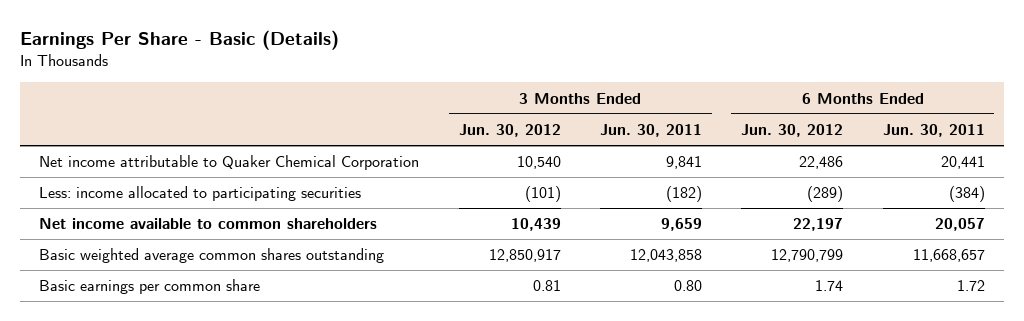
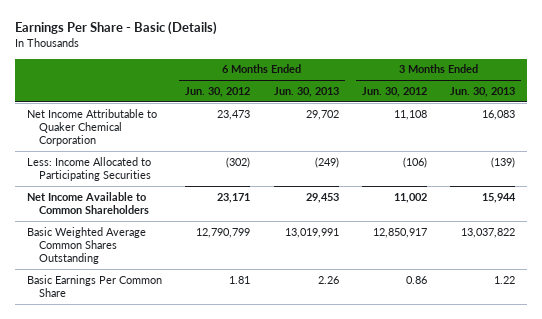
[599,124,702,138] Jun. 30, 2011 -> none
[882,124,985,138] Jun. 30, 2011 -> none
none -> [273,86,339,97] Jun. 30, 2013
none -> [450,86,516,97] Jun. 30, 2013
[39,155,420,171] Net income attributable to Quaker Chemical Corporation -> [26,108,157,146] Net Income Attributable to Quaker Chemical Corporation
[516,156,561,170] 10,540 -> [394,109,428,120] 11,108
[799,156,844,170] 22,486 -> [217,109,251,120] 23,473
[39,186,362,202] Less: income allocated to participating securities -> [26,156,151,181] Less: Income Allocated to Participating Securities
[524,186,561,203] (101) -> [403,156,428,168] (106)
[807,186,844,203] (289) -> [226,156,251,168] (302)
[39,218,378,230] Net income available to common shareholders -> [26,191,149,214] Net Income Available to Common Shareholders
[510,218,561,232] 10,439 -> [394,192,428,203] 11,002
[793,218,844,232] 22,197 -> [217,192,251,203] 23,171
[39,248,385,264] Basic weighted average common shares outstanding -> [26,226,146,264] Basic Weighted Average Common Shares Outstanding
[39,279,261,295] Basic earnings per common share -> [26,274,162,297] Basic Earnings Per Common Share
[532,280,561,292] 0.81 -> [406,275,428,284] 0.86
[815,280,844,292] 1.74 -> [229,275,251,284] 1.81

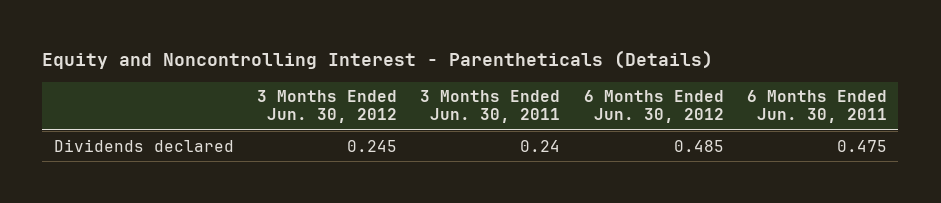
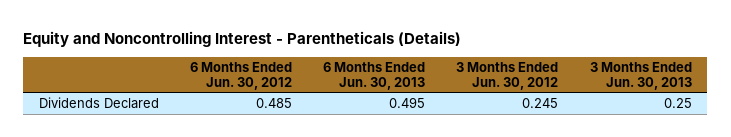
[420,90,561,124] 3 Months Ended Jun. 30, 2011 -> none
[746,90,887,124] 6 Months Ended Jun. 30, 2011 -> none
none -> [323,61,426,90] 6 Months Ended Jun. 30, 2013
none -> [589,61,692,90] 3 Months Ended Jun. 30, 2013
[54,138,235,152] Dividends declared -> [38,97,159,110] Dividends Declared

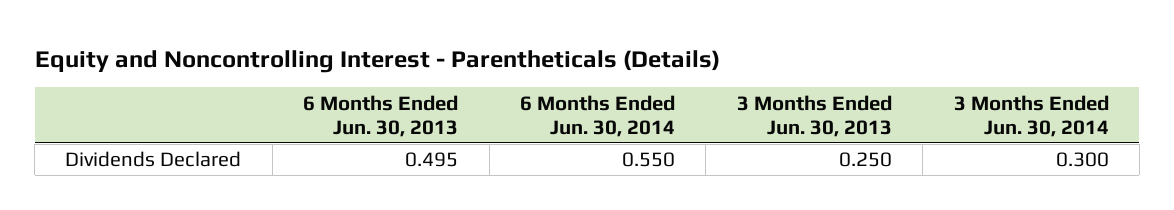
[190,61,293,90] 6 Months Ended Jun. 30, 2012 -> none
[456,61,559,90] 3 Months Ended Jun. 30, 2012 -> none
none -> [519,94,675,137] 6 Months Ended Jun. 30, 2014
none -> [953,94,1109,137] 3 Months Ended Jun. 30, 2014
[663,98,692,109] 0.25 -> [838,152,892,168] 0.250

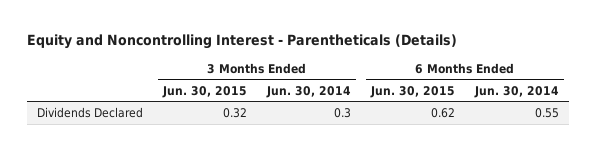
[303,94,459,137] 6 Months Ended Jun. 30, 2013 -> none
[736,94,892,137] 3 Months Ended Jun. 30, 2013 -> none
none -> [161,85,247,98] Jun. 30, 2015
none -> [369,85,455,98] Jun. 30, 2015
[621,152,675,168] 0.550 -> [534,108,559,119] 0.55
[1055,152,1109,168] 0.300 -> [333,108,351,119] 0.3

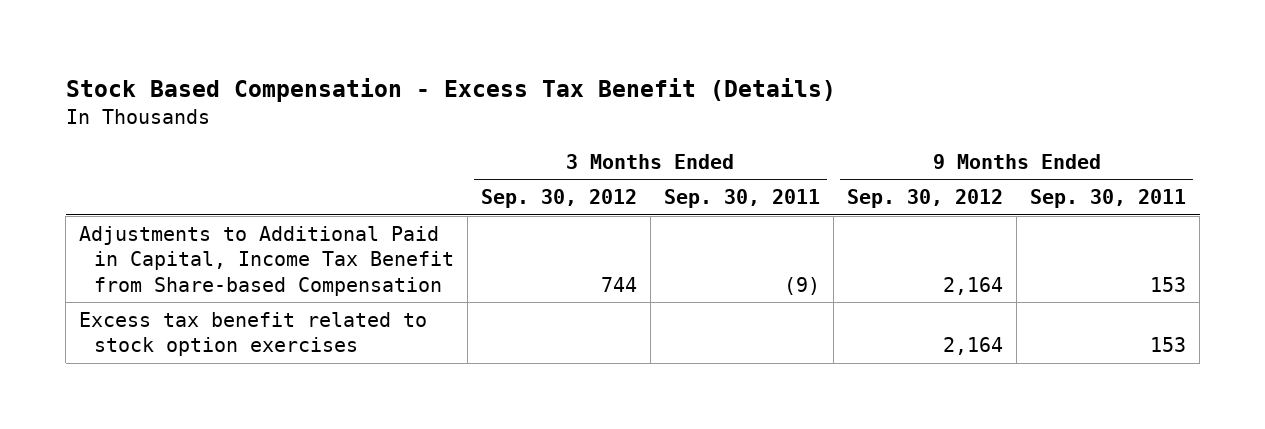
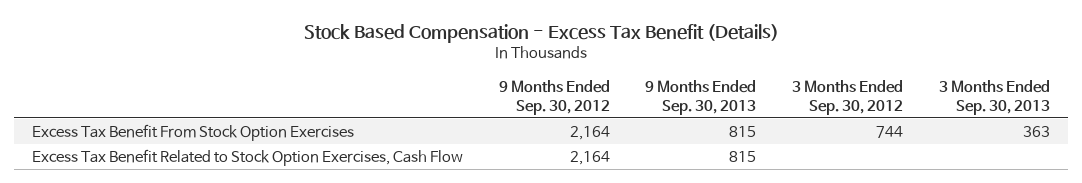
[663,189,820,209] Sep. 30, 2011 -> none
[1030,189,1187,209] Sep. 30, 2011 -> none
none -> [645,79,757,115] 9 Months Ended Sep. 30, 2013
none -> [938,79,1050,115] 3 Months Ended Sep. 30, 2013
[79,226,454,296] Adjustments to Additional Paid in Capital, Income Tax Benefit from Share-based Compensation -> [32,124,355,142] Excess Tax Benefit From Stock Option Exercises
[79,312,428,357] Excess tax benefit related to stock option exercises -> [32,149,464,167] Excess Tax Benefit Related to Stock Option Exercises, Cash Flow

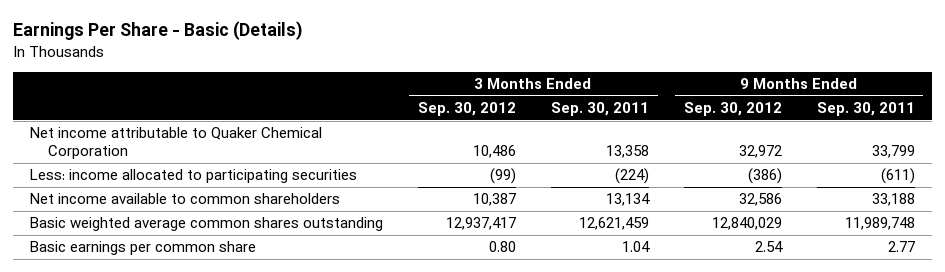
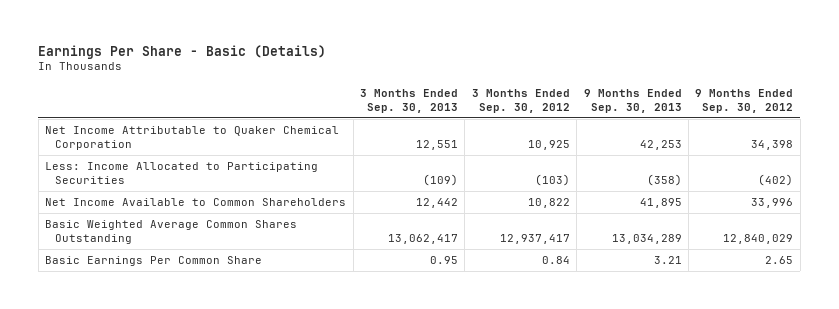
[550,102,649,117] Sep. 30, 2011 -> none
[816,102,915,117] Sep. 30, 2011 -> none
none -> [360,88,459,113] 3 Months Ended Sep. 30, 2013
none -> [583,88,682,113] 9 Months Ended Sep. 30, 2013
[30,127,323,160] Net income attributable to Quaker Chemical Corporation -> [45,126,340,151] Net Income Attributable to Quaker Chemical Corporation
[473,145,517,159] 10,486 -> [527,140,570,151] 10,925
[738,145,782,159] 32,972 -> [751,140,794,151] 34,398
[30,169,358,184] Less: income allocated to participating securities -> [45,162,319,185] Less: Income Allocated to Participating Securities
[490,168,517,185] (99) -> [534,174,570,187] (103)
[747,168,782,185] (386) -> [758,174,794,187] (402)
[30,193,341,205] Net income available to common shareholders -> [45,198,347,207] Net Income Available to Common Shareholders
[473,193,517,207] 10,387 -> [527,198,570,209] 10,822
[738,193,782,207] 32,586 -> [751,198,794,209] 33,996
[30,217,384,232] Basic weighted average common shares outstanding -> [45,220,298,245] Basic Weighted Average Common Shares Outstanding
[30,241,257,256] Basic earnings per common share -> [45,256,263,267] Basic Earnings Per Common Share
[489,241,517,253] 0.80 -> [541,256,570,265] 0.84
[754,241,783,253] 2.54 -> [765,256,794,265] 2.65

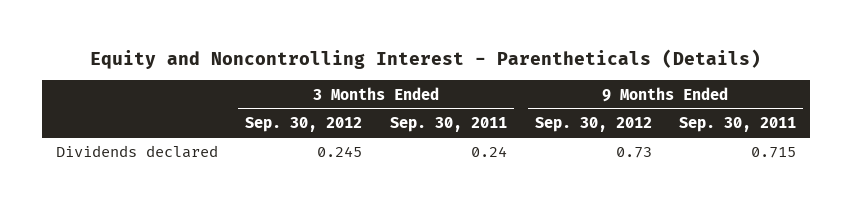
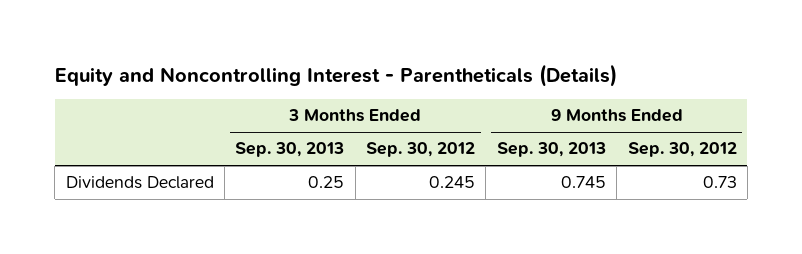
[389,117,507,133] Sep. 30, 2011 -> none
[679,117,797,133] Sep. 30, 2011 -> none
none -> [235,142,345,158] Sep. 30, 2013
none -> [496,142,606,158] Sep. 30, 2013
[55,145,218,159] Dividends declared -> [65,176,214,190] Dividends Declared

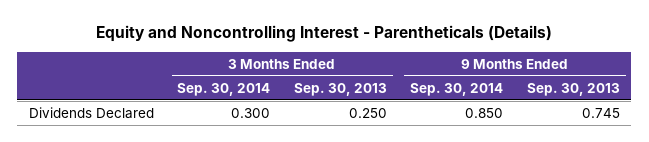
[366,142,476,158] Sep. 30, 2012 -> none
[627,142,737,158] Sep. 30, 2012 -> none
none -> [177,82,271,96] Sep. 30, 2014
none -> [410,82,504,96] Sep. 30, 2014
[308,176,345,189] 0.25 -> [348,107,387,118] 0.250

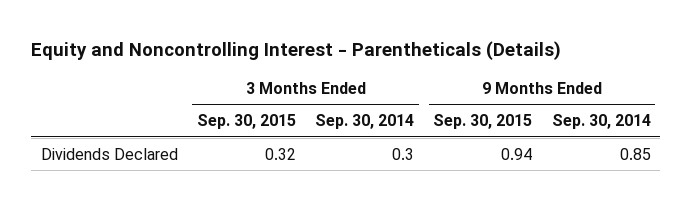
[293,82,387,96] Sep. 30, 2013 -> none
[526,82,620,96] Sep. 30, 2013 -> none
none -> [197,114,297,130] Sep. 30, 2015
none -> [433,114,533,130] Sep. 30, 2015
[231,107,271,118] 0.300 -> [392,147,415,160] 0.3
[465,107,504,118] 0.850 -> [619,147,651,160] 0.85

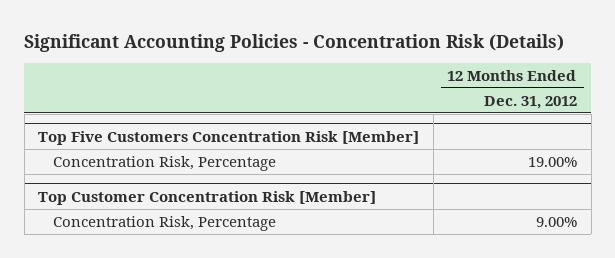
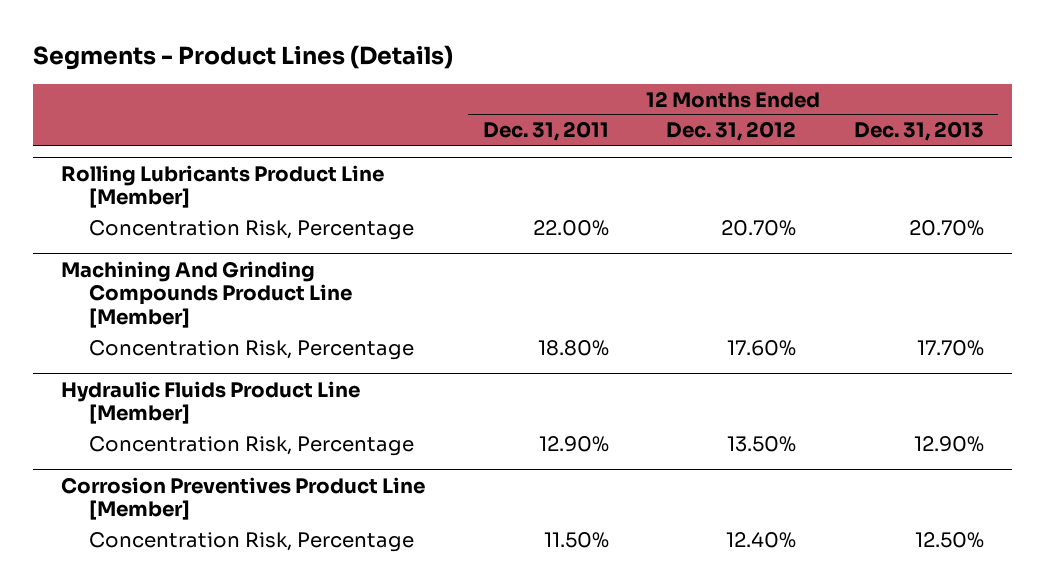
[24,33,565,52] Significant Accounting Policies - Concentration Risk (Details) -> [32,45,453,71] Segments - Product Lines (Details)
none -> [482,121,609,142] Dec. 31, 2011
none -> [853,121,984,142] Dec. 31, 2013
[38,130,420,145] Top Five Customers Concentration Risk [Member] -> none
[38,190,377,205] Top Customer Concentration Risk [Member] -> none
none -> [61,164,385,209] Rolling Lubricants Product Line [Member]
[527,156,577,167] 19.00% -> [721,219,797,236] 20.70%
none -> [61,260,352,329] Machining And Grinding Compounds Product Line [Member]
[535,216,577,227] 9.00% -> [727,339,797,356] 17.60%
none -> [61,380,361,425] Hydraulic Fluids Product Line [Member]
none -> [88,435,414,456] Concentration Risk, Percentage
none -> [61,476,426,521] Corrosion Preventives Product Line [Member]
none -> [88,531,414,552] Concentration Risk, Percentage

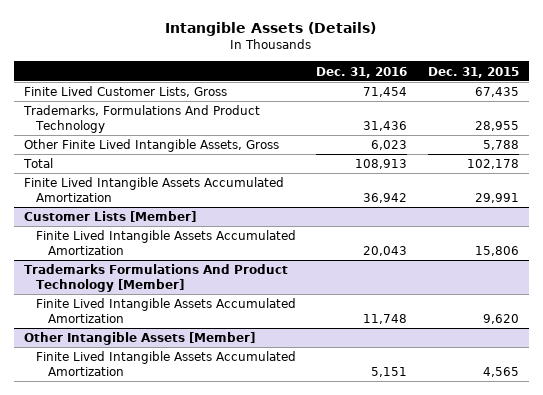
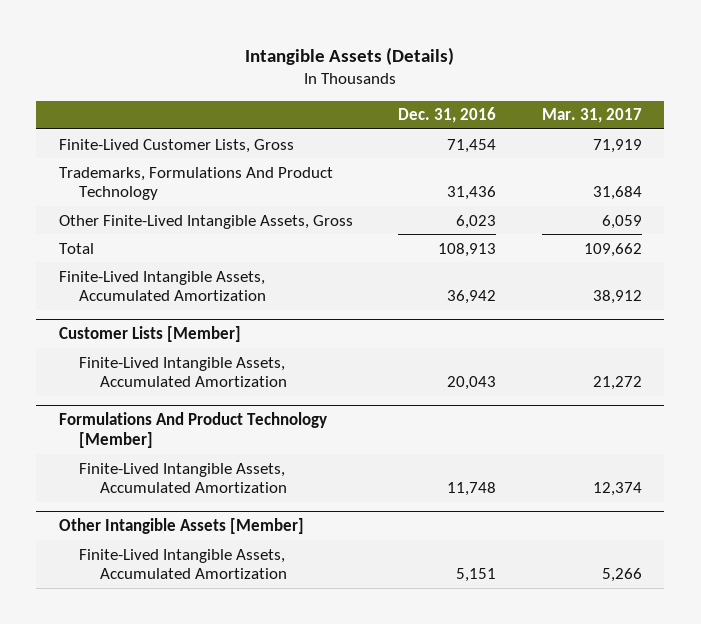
[427,66,519,78] Dec. 31, 2015 -> none
none -> [541,108,642,124] Mar. 31, 2017
[24,86,228,98] Finite Lived Customer Lists, Gross -> [59,138,295,153] Finite-Lived Customer Lists, Gross
[24,139,280,153] Other Finite Lived Intangible Assets, Gross -> [59,214,354,229] Other Finite-Lived Intangible Assets, Gross
[24,177,285,202] Finite Lived Intangible Assets Accumulated Amortization -> [59,270,267,302] Finite-Lived Intangible Assets, Accumulated Amortization
[36,230,297,255] Finite Lived Intangible Assets Accumulated Amortization -> [79,356,287,388] Finite-Lived Intangible Assets, Accumulated Amortization
[24,264,289,292] Trademarks Formulations And Product Technology [Member] -> [59,412,328,449] Formulations And Product Technology [Member]
[36,298,297,323] Finite Lived Intangible Assets Accumulated Amortization -> [79,462,287,494] Finite-Lived Intangible Assets, Accumulated Amortization
[36,351,297,376] Finite Lived Intangible Assets Accumulated Amortization -> [79,548,287,580] Finite-Lived Intangible Assets, Accumulated Amortization

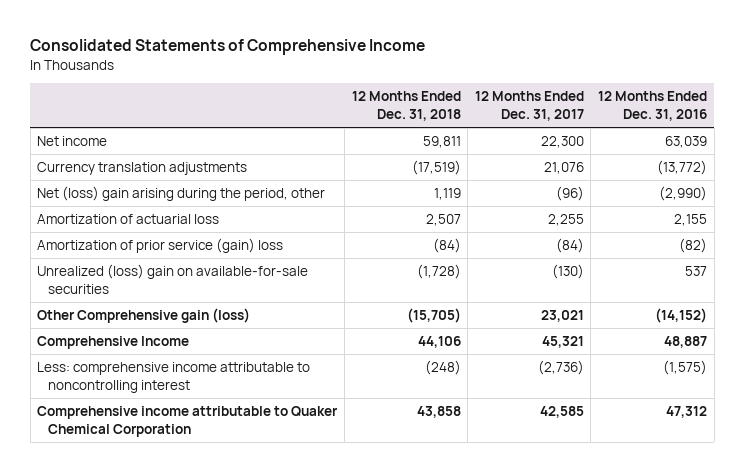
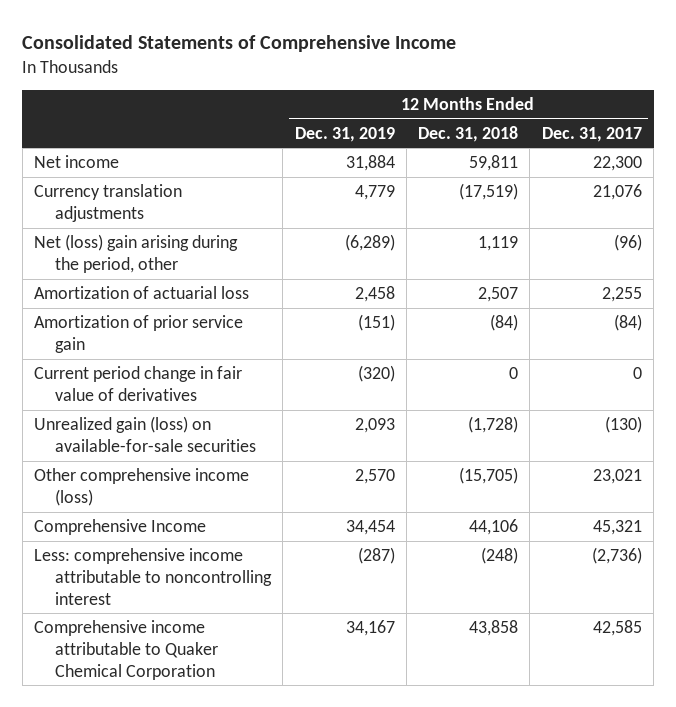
[598,91,708,121] 12 Months Ended Dec. 31, 2016 -> none
none -> [294,126,395,142] Dec. 31, 2019
[37,238,284,254] Amortization of prior service (gain) loss -> [34,314,244,353] Amortization of prior service gain
none -> [34,365,243,401] Current period change in fair value of derivatives
[37,264,309,294] Unrealized (loss) gain on available-for-sale securities -> [34,415,256,452] Unrealized gain (loss) on available-for-sale securities
[37,308,251,324] Other Comprehensive gain (loss) -> [34,467,250,506] Other comprehensive income (loss)

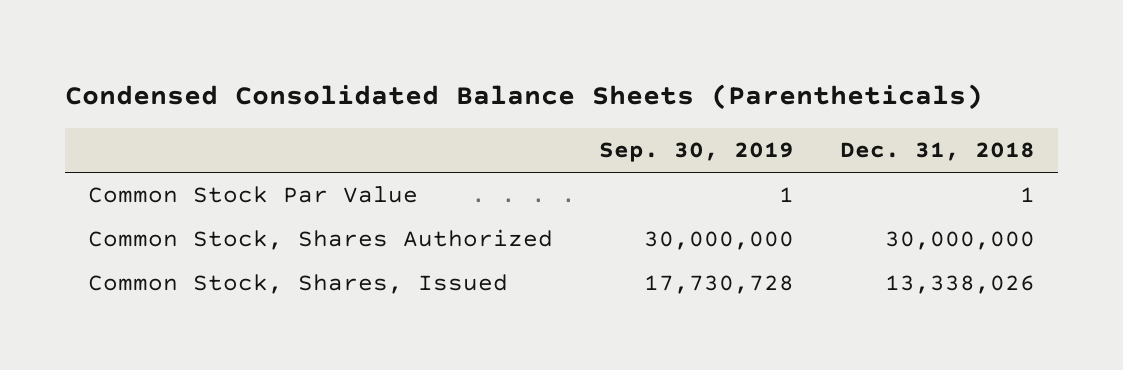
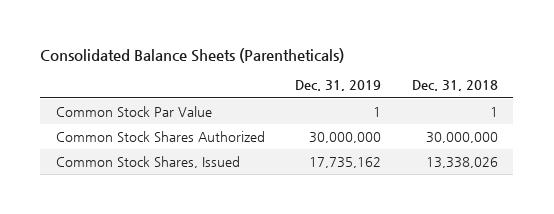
[65,83,984,110] Condensed Consolidated Balance Sheets (Parentheticals) -> [40,47,345,63] Consolidated Balance Sheets (Parentheticals)
[599,142,795,163] Sep. 30, 2019 -> none
none -> [295,80,382,92] Dec. 31, 2019
[88,229,554,251] Common Stock, Shares Authorized -> [55,131,265,143] Common Stock Shares Authorized
[88,274,509,295] Common Stock, Shares, Issued -> [55,156,240,169] Common Stock Shares, Issued

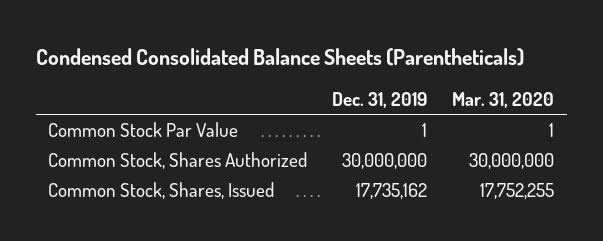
[40,47,345,63] Consolidated Balance Sheets (Parentheticals) -> [35,48,524,67] Condensed Consolidated Balance Sheets (Parentheticals)
[412,80,499,92] Dec. 31, 2018 -> none
none -> [452,91,555,108] Mar. 31, 2020
[55,131,265,143] Common Stock Shares Authorized -> [48,151,308,169] Common Stock, Shares Authorized
[55,156,240,169] Common Stock Shares, Issued -> [48,181,275,199] Common Stock, Shares, Issued

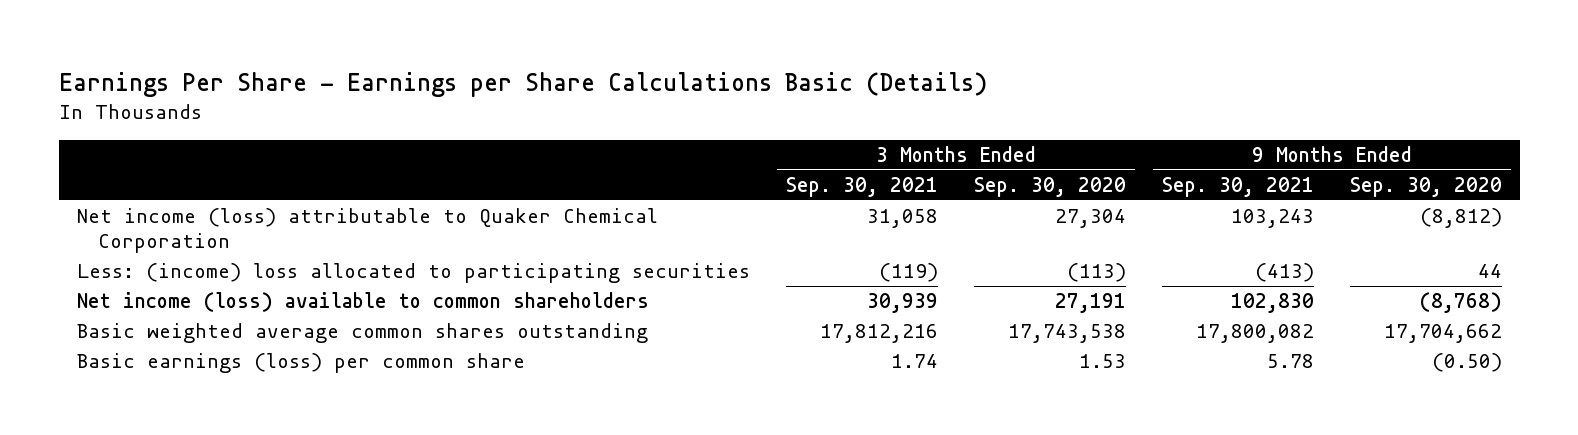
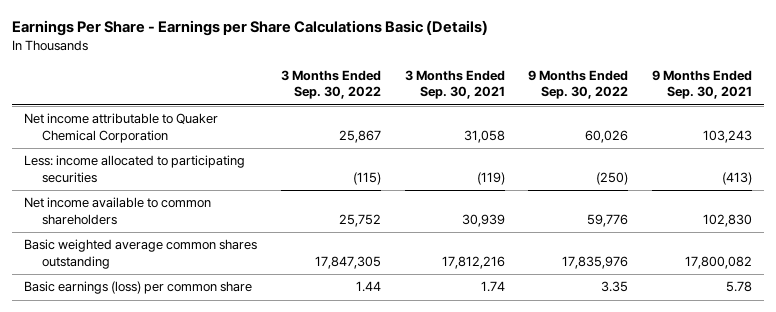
[973,176,1126,197] Sep. 30, 2020 -> none
[1349,176,1502,197] Sep. 30, 2020 -> none
none -> [280,69,381,100] 3 Months Ended Sep. 30, 2022
none -> [528,69,629,100] 9 Months Ended Sep. 30, 2022
[76,208,658,253] Net income (loss) attributable to Quaker Chemical Corporation -> [24,113,219,143] Net income attributable to Quaker Chemical Corporation
[76,263,750,284] Less: (income) loss allocated to participating securities -> [24,155,246,183] Less: income allocated to participating securities
[76,292,649,313] Net income (loss) available to common shareholders -> [24,197,212,225] Net income available to common shareholders

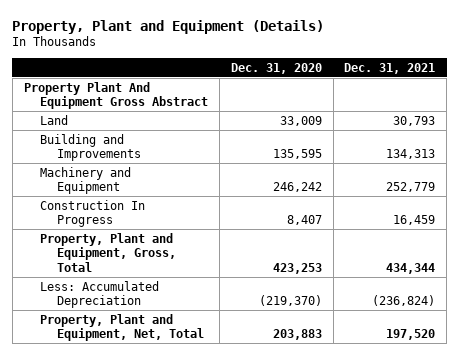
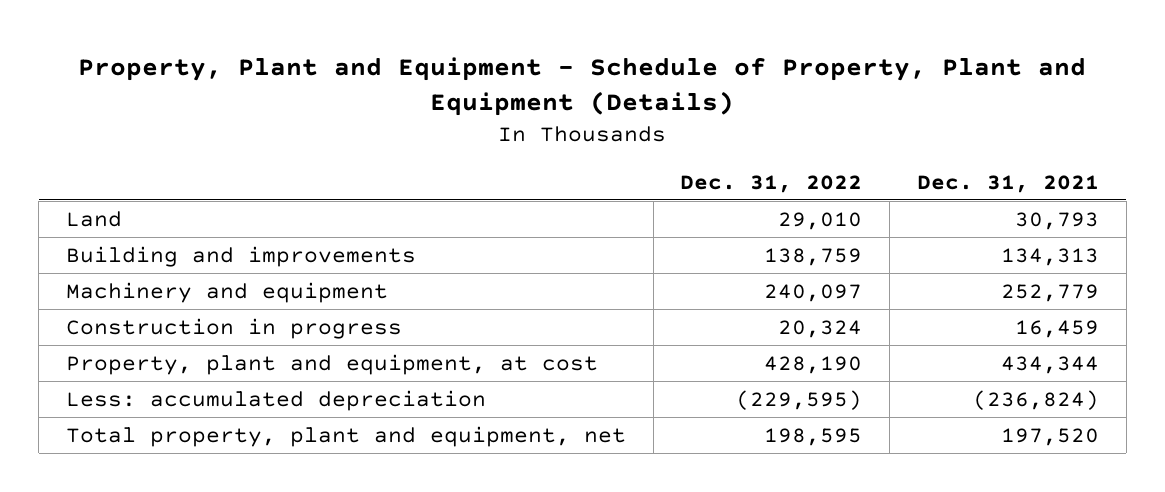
[12,19,325,34] Property, Plant and Equipment (Details) -> [78,56,1087,117] Property, Plant and Equipment - Schedule of Property, Plant and Equipment (Details)
[230,62,322,74] Dec. 31, 2020 -> none
none -> [680,174,863,193] Dec. 31, 2022
[23,81,209,110] Property Plant And Equipment Gross Abstract -> none
[40,133,141,162] Building and Improvements -> [65,245,416,267] Building and improvements
[40,166,132,195] Machinery and Equipment -> [65,281,388,303] Machinery and equipment
[40,199,146,228] Construction In Progress -> [65,317,402,339] Construction in progress
[40,232,176,272] Property, Plant and Equipment, Gross, Total -> [65,353,598,375] Property, plant and equipment, at cost
[40,280,160,309] Less: Accumulated Depreciation -> [65,389,486,411] Less: accumulated depreciation
[40,313,204,342] Property, Plant and Equipment, Net, Total -> [65,425,626,447] Total property, plant and equipment, net

